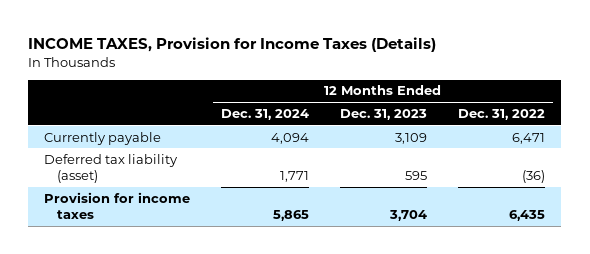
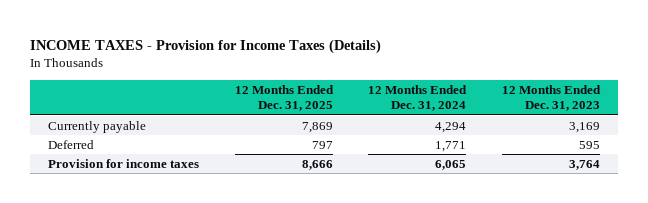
[28,36,437,52] INCOME TAXES, Provision for Income Taxes (Details) -> [30,38,382,54] INCOME TAXES - Provision for Income Taxes (Details)
[458,108,546,120] Dec. 31, 2022 -> none
none -> [234,84,334,111] 12 Months Ended Dec. 31, 2025
[271,132,310,144] 4,094 -> [435,121,467,133] 4,294
[395,132,428,144] 3,109 -> [569,121,601,133] 3,169
[44,153,179,183] Deferred tax liability (asset) -> [47,139,94,149] Deferred
[273,209,310,221] 5,865 -> [435,159,467,170] 6,065
[389,209,428,221] 3,704 -> [569,159,601,170] 3,764

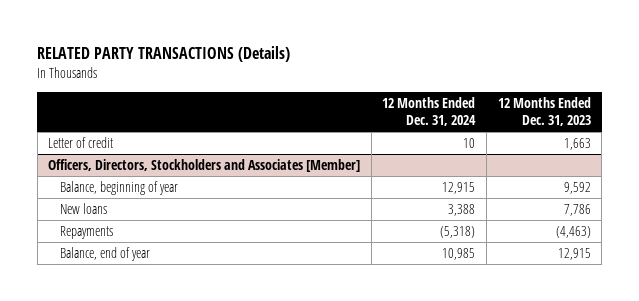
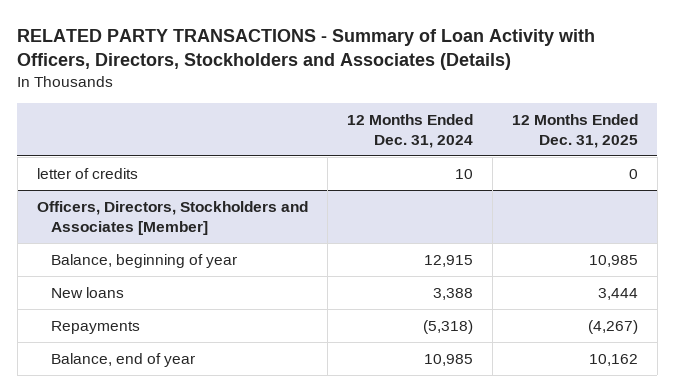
[37,45,291,62] RELATED PARTY TRANSACTIONS (Details) -> [17,28,596,71] RELATED PARTY TRANSACTIONS - Summary of Loan Activity with Officers, Directors, Stockholders and Associates (Details)
[497,96,591,127] 12 Months Ended Dec. 31, 2023 -> none
none -> [511,113,638,148] 12 Months Ended Dec. 31, 2025
[48,136,114,148] Letter of credit -> [36,167,138,179] letter of credits

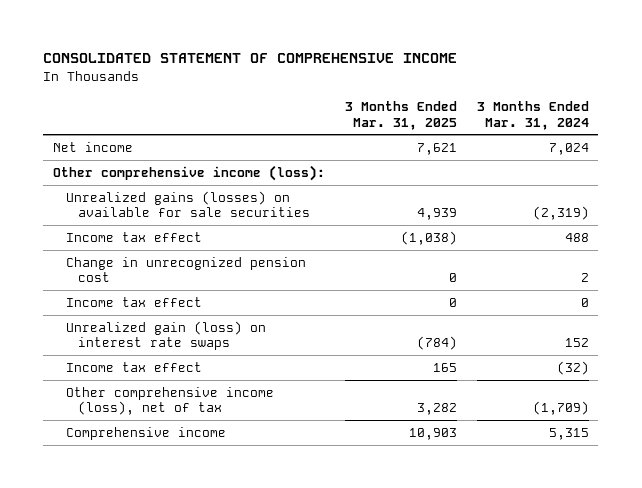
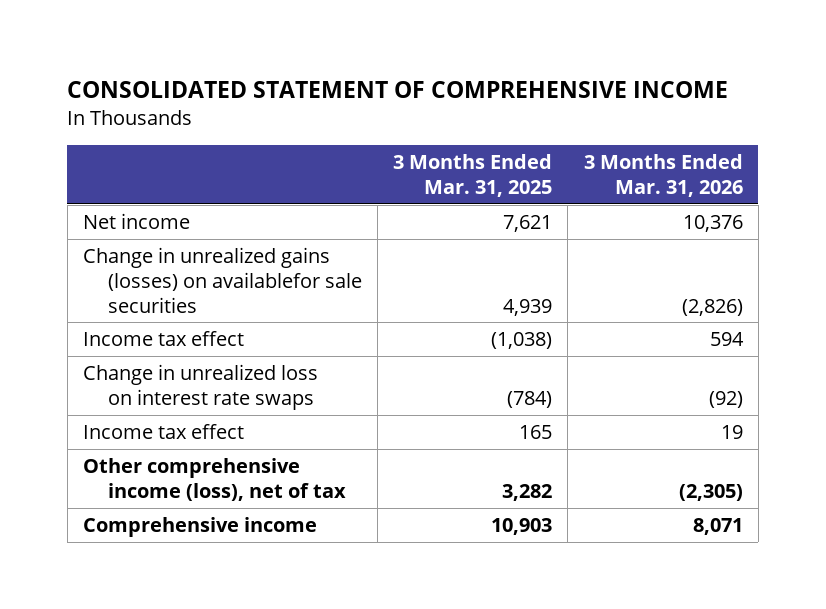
[476,101,589,130] 3 Months Ended Mar. 31, 2024 -> none
none -> [583,154,743,198] 3 Months Ended Mar. 31, 2026
[52,165,325,182] Other comprehensive income (loss): -> none
[65,191,311,218] Unrealized gains (losses) on available for sale securities -> [83,246,362,313] Change in unrealized gains (losses) on availablefor sale securities
[65,257,306,283] Change in unrecognized pension cost -> none
[65,297,202,308] Income tax effect -> none
[65,321,266,351] Unrealized gain (loss) on interest rate swaps -> [83,363,319,410] Change in unrealized loss on interest rate swaps

